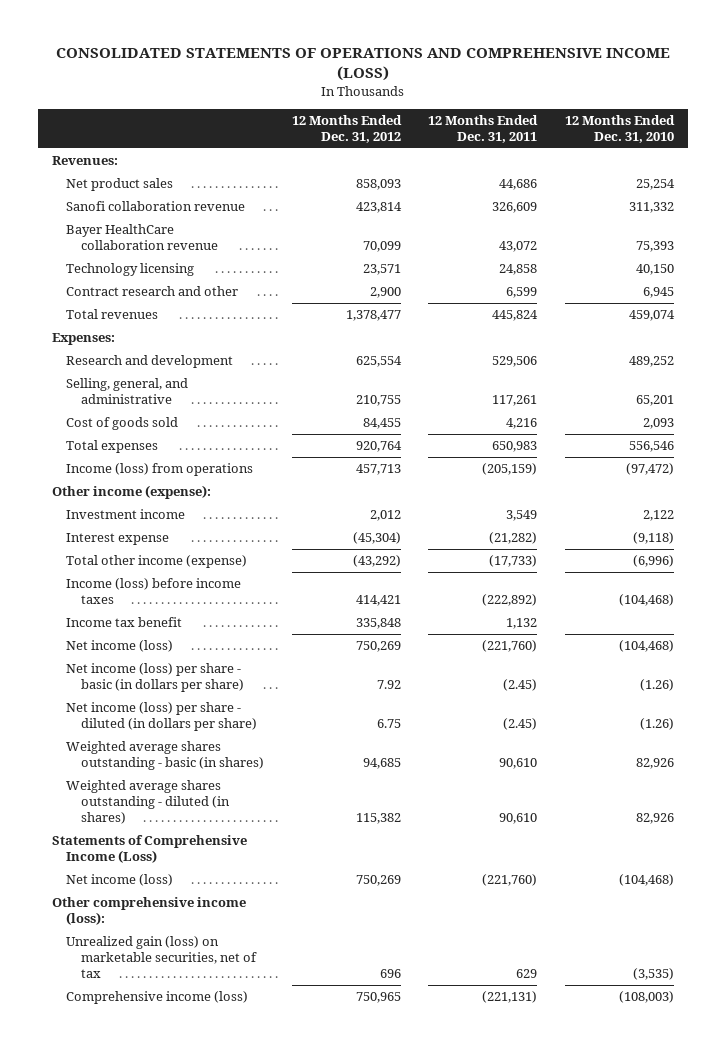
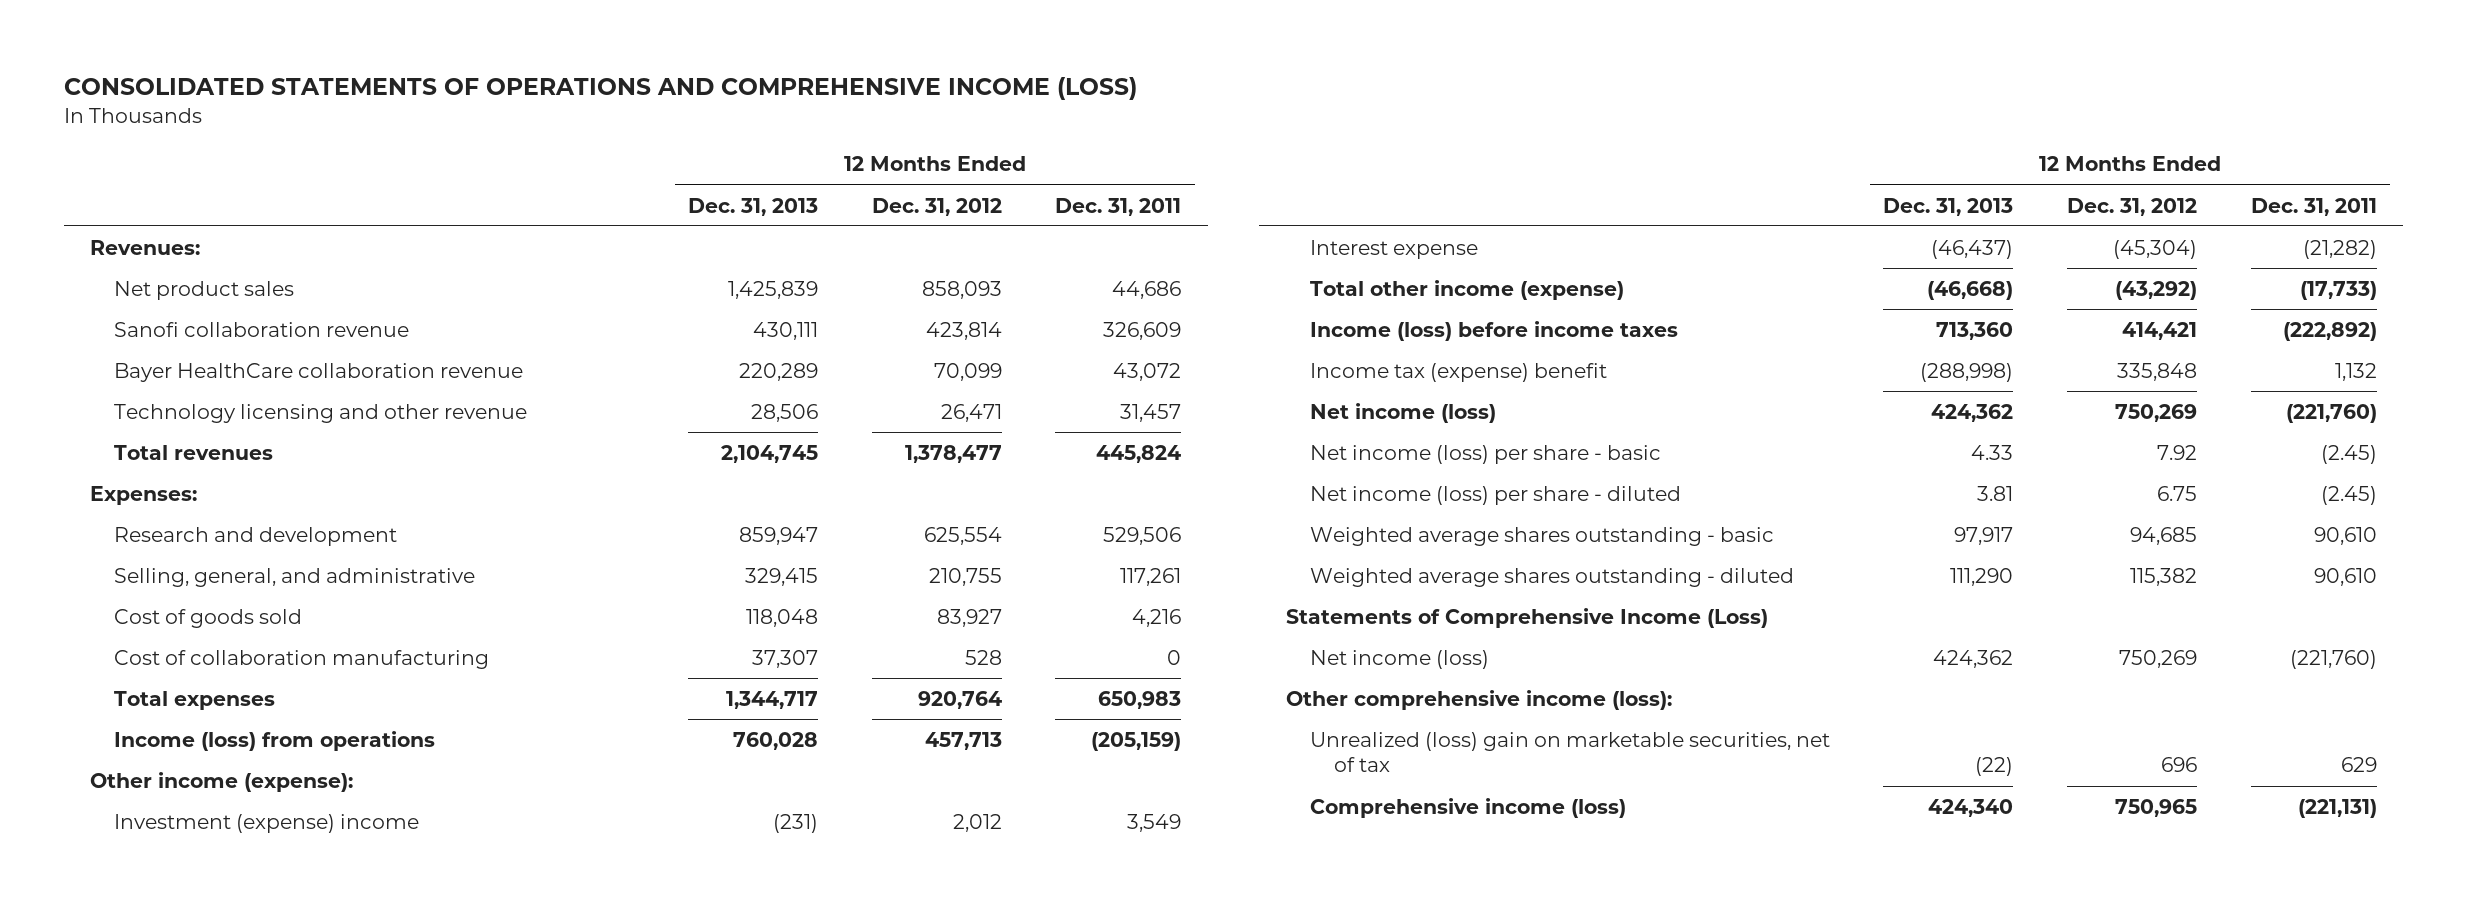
[565,114,676,144] 12 Months Ended Dec. 31, 2010 -> none
none -> [688,197,819,216] Dec. 31, 2013
[66,286,239,297] Contract research and other -> none
[66,263,195,277] Technology licensing -> [114,403,528,423] Technology licensing and other revenue
[362,264,401,276] 23,571 -> [940,403,1002,422] 26,471
[499,264,538,276] 24,858 -> [1120,403,1182,422] 31,457
[362,418,401,430] 84,455 -> [936,608,1002,627] 83,927
none -> [114,649,490,669] Cost of collaboration manufacturing
[66,509,186,520] Investment income -> [114,813,420,833] Investment (expense) income
[66,617,183,628] Income tax benefit -> [1309,362,1607,382] Income tax (expense) benefit
[66,663,244,693] Net income (loss) per share - basic (in dollars per share) -> [1309,444,1661,464] Net income (loss) per share - basic
[66,702,257,732] Net income (loss) per share - diluted (in dollars per share) -> [1309,485,1681,505] Net income (loss) per share - diluted
[66,741,264,771] Weighted average shares outstanding - basic (in shares) -> [1309,526,1774,546] Weighted average shares outstanding - basic
[66,780,230,825] Weighted average shares outstanding - diluted (in shares) -> [1309,567,1794,587] Weighted average shares outstanding - diluted
[66,936,257,979] Unrealized gain (loss) on marketable securities, net of tax -> [1309,731,1830,773] Unrealized (loss) gain on marketable securities, net of tax

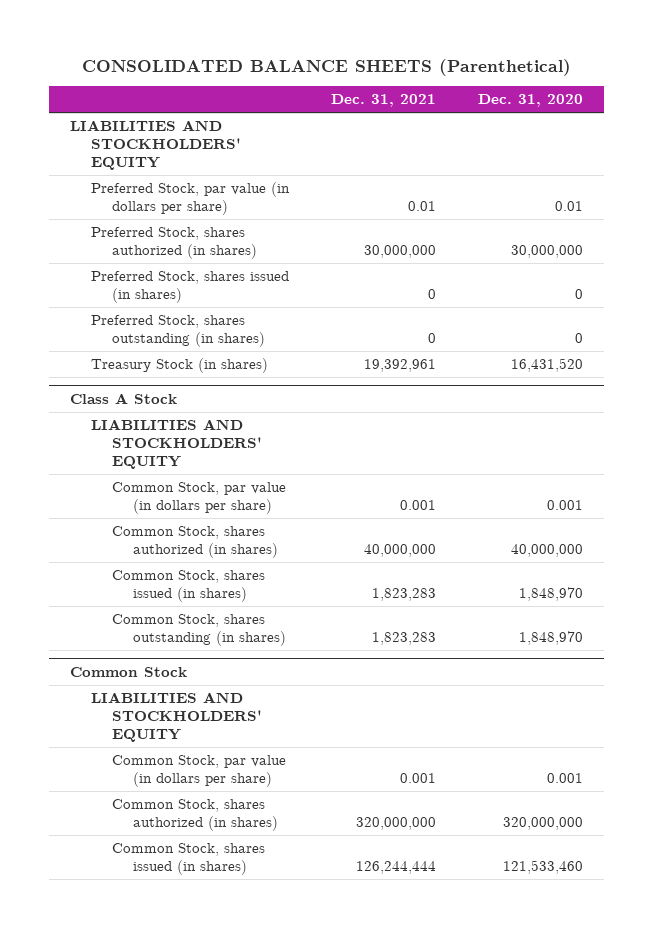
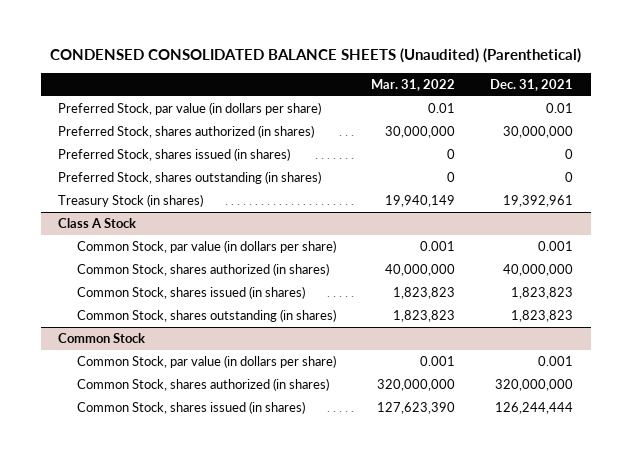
[81,58,571,76] CONSOLIDATED BALANCE SHEETS (Parenthetical) -> [49,48,581,64] CONDENSED CONSOLIDATED BALANCE SHEETS (Unaudited) (Parenthetical)
[478,94,584,108] Dec. 31, 2020 -> none
none -> [371,78,456,91] Mar. 31, 2022
[70,119,242,170] LIABILITIES AND STOCKHOLDERS' EQUITY -> none
[91,418,263,469] LIABILITIES AND STOCKHOLDERS' EQUITY -> none
[372,587,437,601] 1,823,283 -> [511,287,574,300] 1,823,823
[372,631,437,645] 1,823,283 -> [511,310,574,323] 1,823,823
[91,691,263,742] LIABILITIES AND STOCKHOLDERS' EQUITY -> none

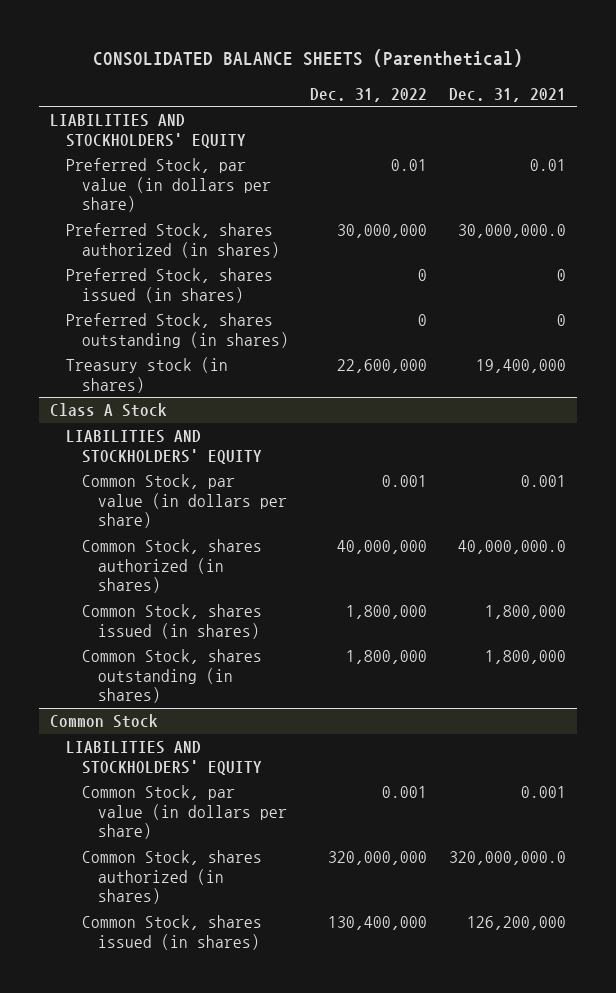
[49,48,581,64] CONDENSED CONSOLIDATED BALANCE SHEETS (Unaudited) (Parenthetical) -> [92,49,523,68] CONSOLIDATED BALANCE SHEETS (Parenthetical)
[371,78,456,91] Mar. 31, 2022 -> none
none -> [310,87,428,102] Dec. 31, 2022
none -> [49,114,246,148] LIABILITIES AND STOCKHOLDERS' EQUITY
[503,126,574,139] 30,000,000 -> [458,224,567,239] 30,000,000.0
[58,194,204,208] Treasury Stock (in shares) -> [65,357,228,393] Treasury stock (in shares)
[503,195,574,208] 19,392,961 -> [476,359,567,374] 19,400,000
none -> [65,430,262,464] LIABILITIES AND STOCKHOLDERS' EQUITY
[503,264,574,277] 40,000,000 -> [458,540,567,555] 40,000,000.0
[511,287,574,300] 1,823,823 -> [485,605,567,620] 1,800,000
[511,310,574,323] 1,823,823 -> [485,650,567,665] 1,800,000
none -> [65,741,262,775] LIABILITIES AND STOCKHOLDERS' EQUITY
[495,379,574,392] 320,000,000 -> [449,851,567,866] 320,000,000.0
[495,402,574,415] 126,244,444 -> [467,916,567,931] 126,200,000

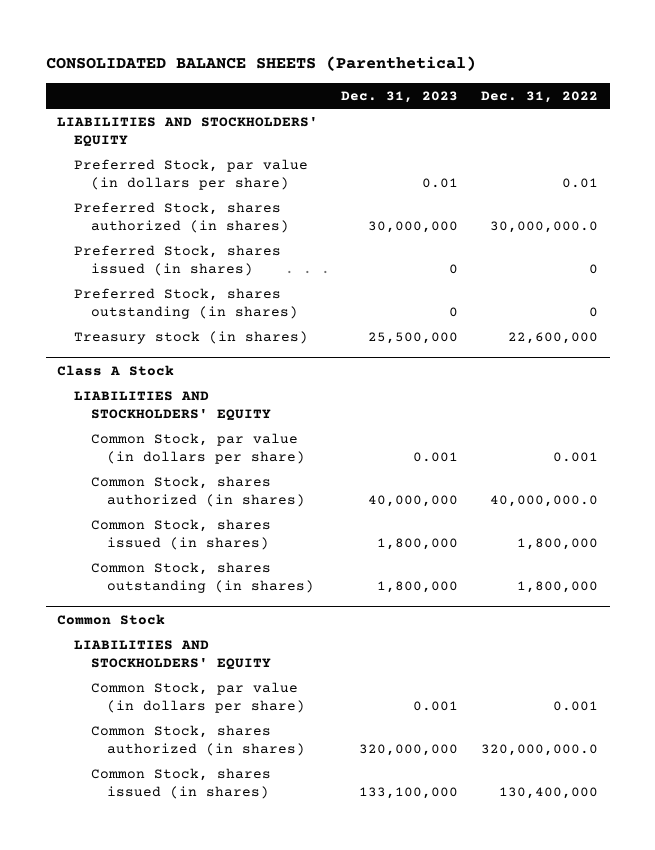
[449,87,567,102] Dec. 31, 2021 -> none
none -> [341,90,459,103] Dec. 31, 2023
[337,224,428,239] 30,000,000 -> [490,220,599,233] 30,000,000.0
[337,540,428,555] 40,000,000 -> [490,494,599,507] 40,000,000.0
[328,851,428,866] 320,000,000 -> [481,743,599,756] 320,000,000.0

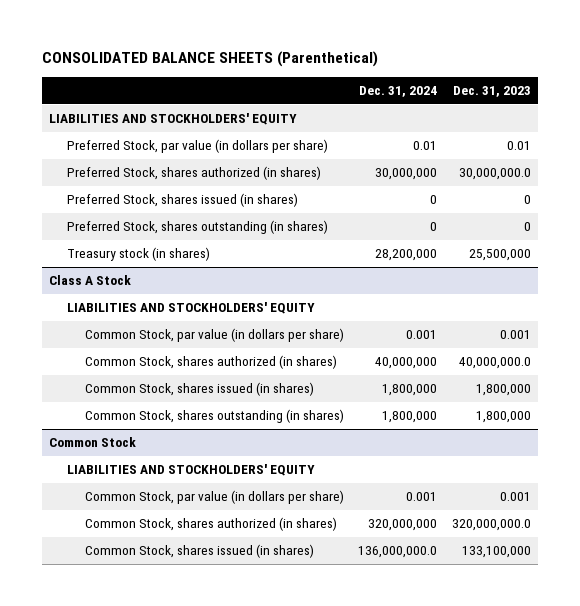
[481,90,599,103] Dec. 31, 2022 -> none
none -> [359,86,438,98] Dec. 31, 2024
[368,220,459,233] 30,000,000 -> [458,168,531,181] 30,000,000.0
[368,494,459,507] 40,000,000 -> [458,357,531,370] 40,000,000.0
[359,743,459,756] 320,000,000 -> [451,519,531,532] 320,000,000.0

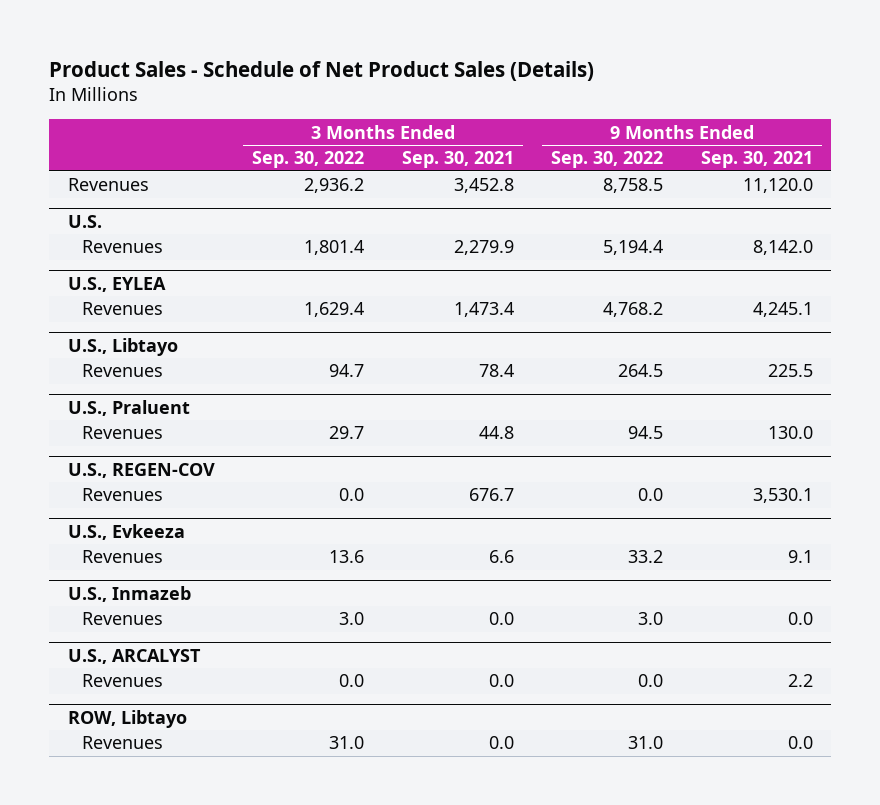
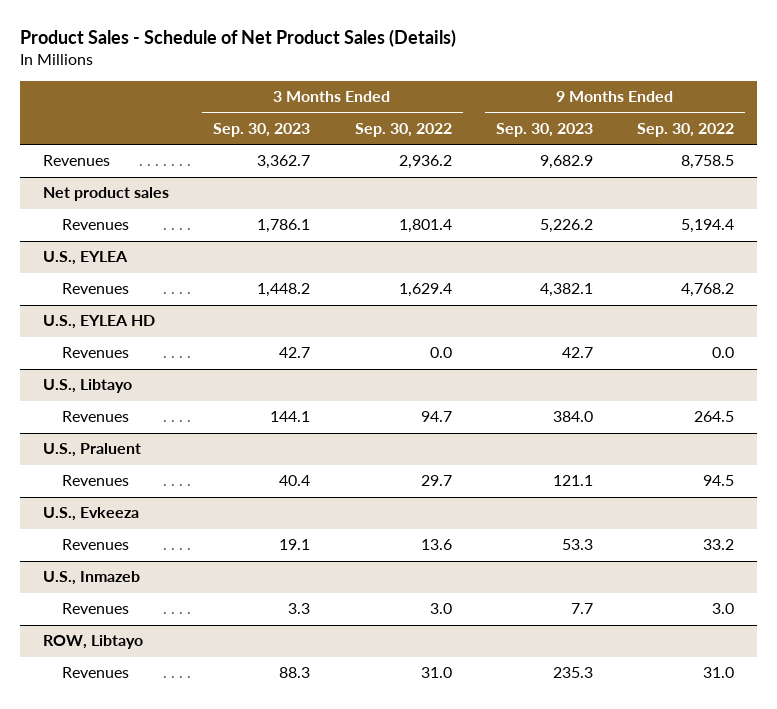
[401,151,514,169] Sep. 30, 2021 -> none
[700,151,813,169] Sep. 30, 2021 -> none
none -> [213,123,311,138] Sep. 30, 2023
none -> [495,123,593,138] Sep. 30, 2023
[67,214,102,228] U.S. -> none
none -> [42,187,169,202] Net product sales
none -> [42,315,155,330] U.S., EYLEA HD
none -> [62,347,130,359] Revenues
[67,462,215,478] U.S., REGEN-COV -> none
[82,488,164,502] Revenues -> none
[67,648,201,664] U.S., ARCALYST -> none
[82,674,164,688] Revenues -> none

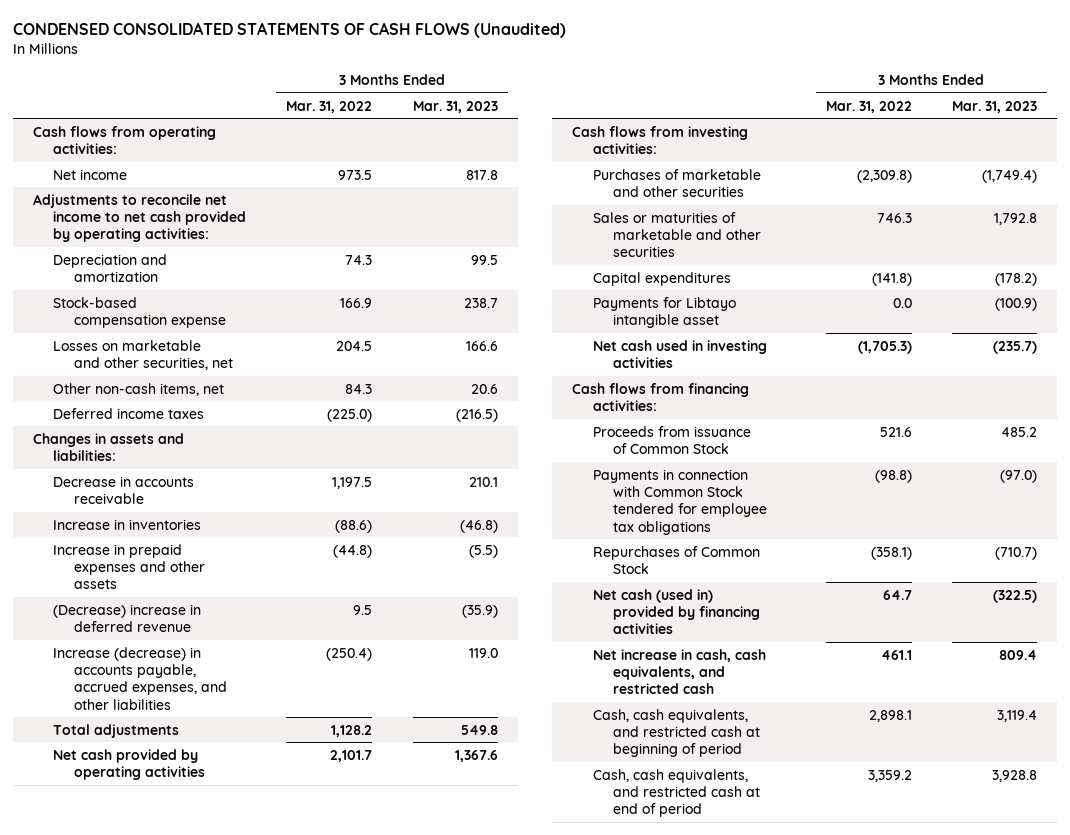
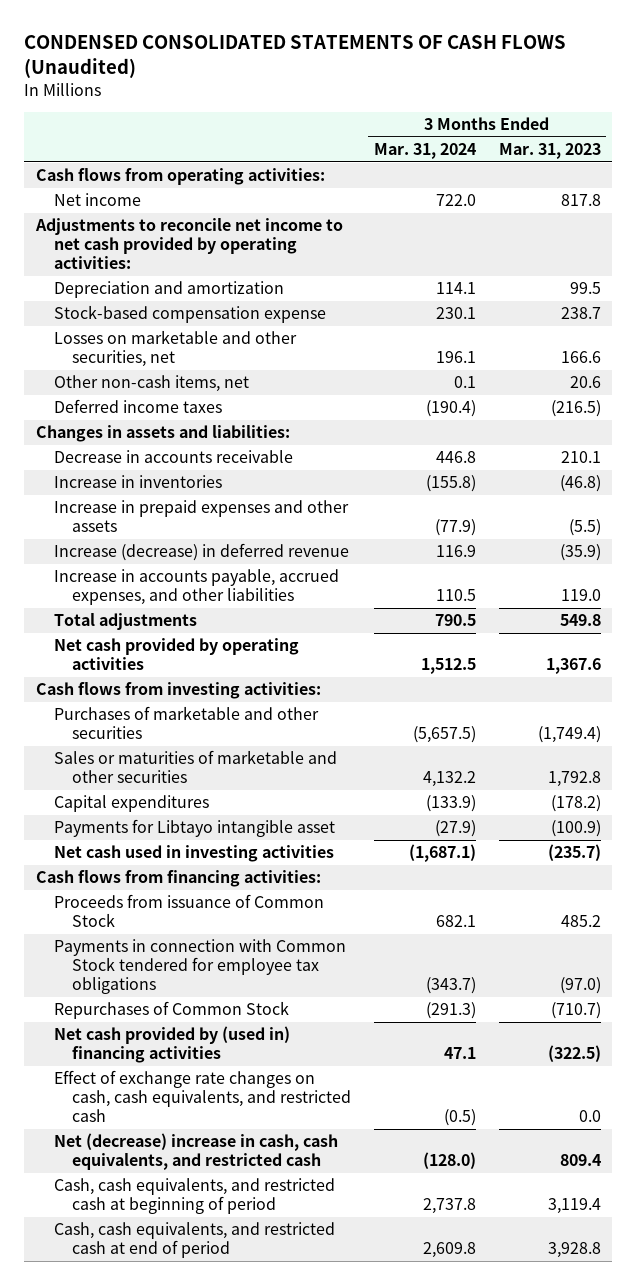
[286,100,373,113] Mar. 31, 2022 -> none
none -> [373,143,476,160] Mar. 31, 2024
[53,603,202,632] (Decrease) increase in deferred revenue -> [53,543,349,562] Increase (decrease) in deferred revenue
[53,646,227,710] Increase (decrease) in accounts payable, accrued expenses, and other liabilities -> [53,569,339,606] Increase in accounts payable, accrued expenses, and other liabilities
[592,588,760,635] Net cash (used in) provided by financing activities -> [53,1026,290,1064] Net cash provided by (used in) financing activities
none -> [53,1070,351,1122] Effect of exchange rate changes on cash, cash equivalents, and restricted cash
[592,648,766,695] Net increase in cash, cash equivalents, and restricted cash -> [53,1133,338,1171] Net (decrease) increase in cash, cash equivalents, and restricted cash

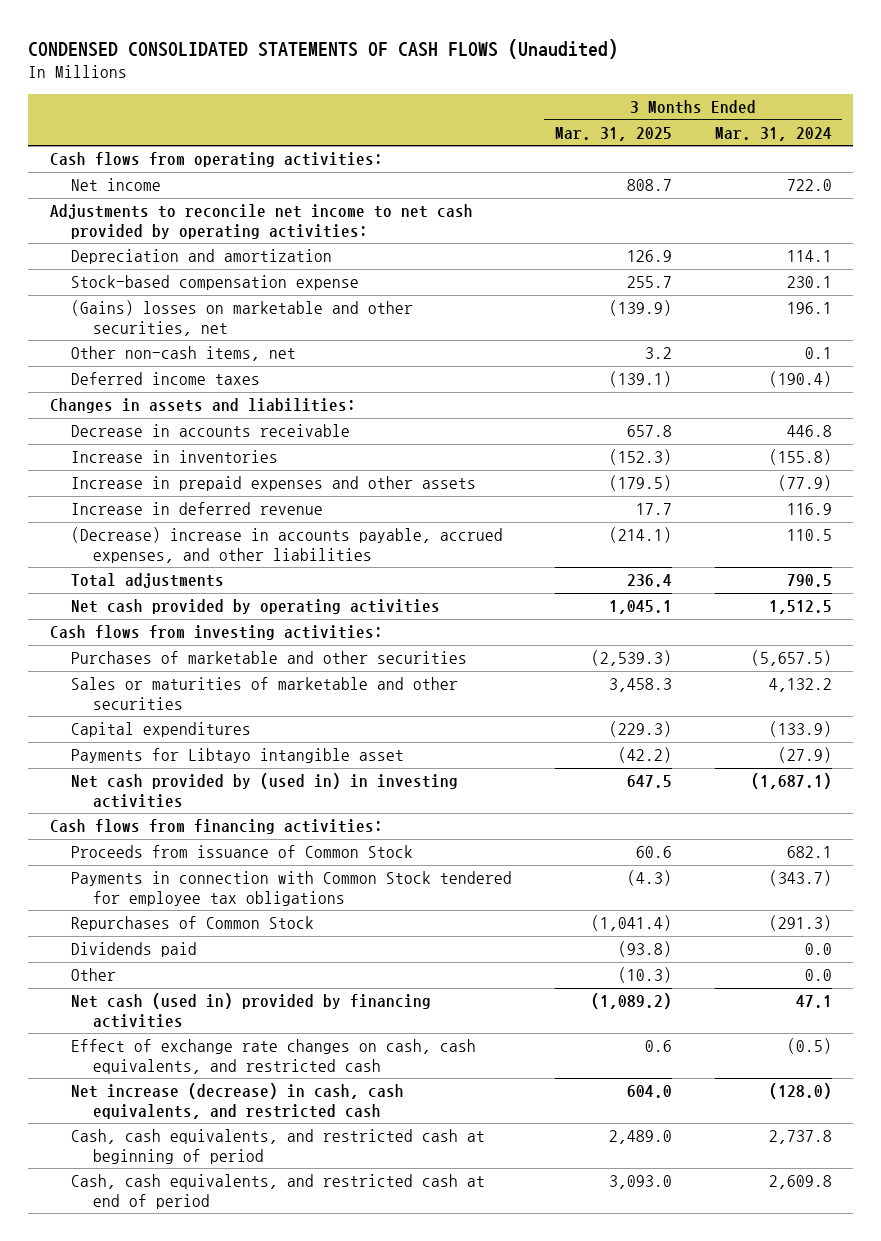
[498,143,601,160] Mar. 31, 2023 -> none
none -> [554,126,672,141] Mar. 31, 2025
[53,330,297,368] Losses on marketable and other securities, net -> [71,300,414,336] (Gains) losses on marketable and other securities, net
[53,543,349,562] Increase (decrease) in deferred revenue -> [71,502,324,516] Increase in deferred revenue
[53,569,339,606] Increase in accounts payable, accrued expenses, and other liabilities -> [71,527,504,563] (Decrease) increase in accounts payable, accrued expenses, and other liabilities
[53,845,334,863] Net cash used in investing activities -> [71,773,459,808] Net cash provided by (used in) in investing activities
none -> [71,942,198,958] Dividends paid
none -> [71,968,117,982] Other
[53,1026,290,1064] Net cash provided by (used in) financing activities -> [71,993,432,1028] Net cash (used in) provided by financing activities
[53,1133,338,1171] Net (decrease) increase in cash, cash equivalents, and restricted cash -> [71,1083,405,1119] Net increase (decrease) in cash, cash equivalents, and restricted cash

